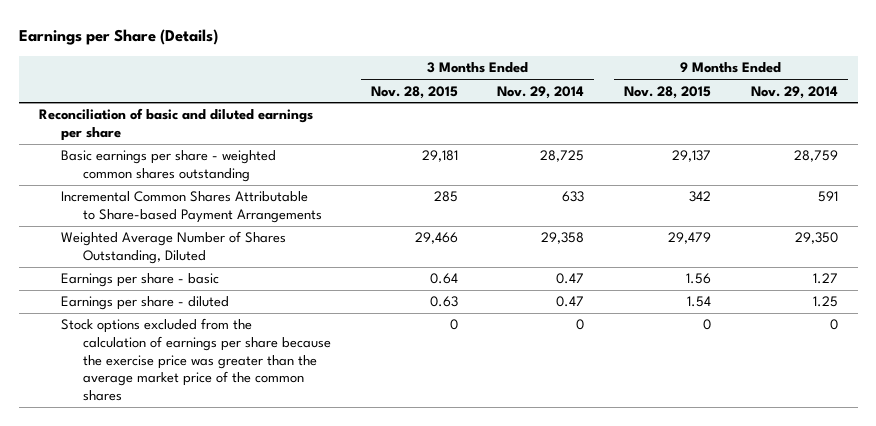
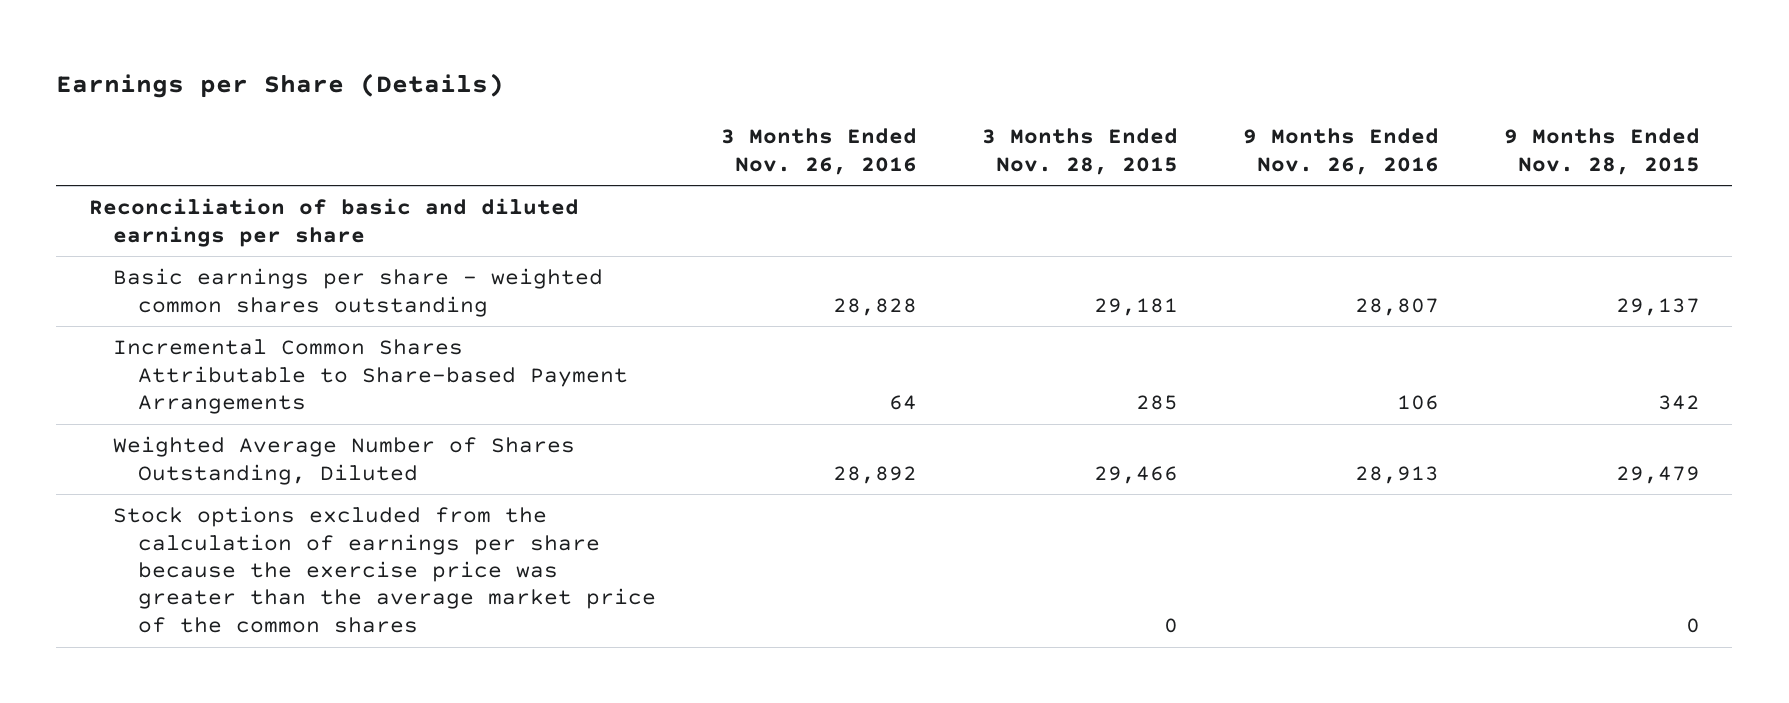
[497,85,585,99] Nov. 29, 2014 -> none
[750,85,838,99] Nov. 29, 2014 -> none
none -> [720,128,917,175] 3 Months Ended Nov. 26, 2016
none -> [1242,128,1439,175] 9 Months Ended Nov. 26, 2016
[60,273,219,288] Earnings per share - basic -> none
[60,296,229,311] Earnings per share - diluted -> none

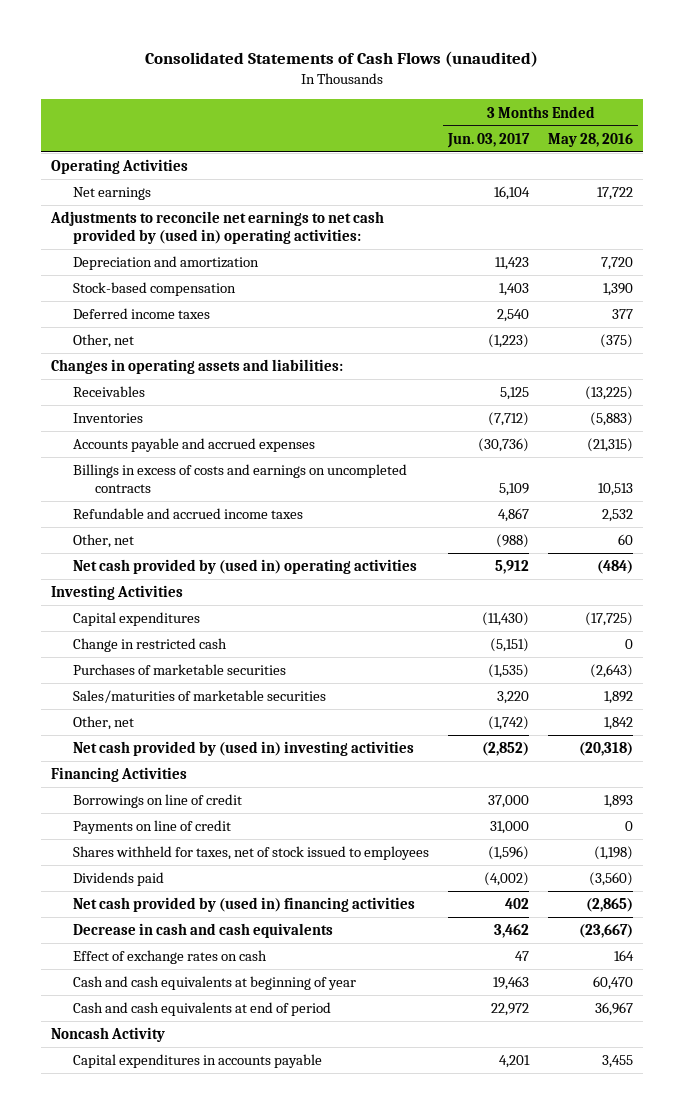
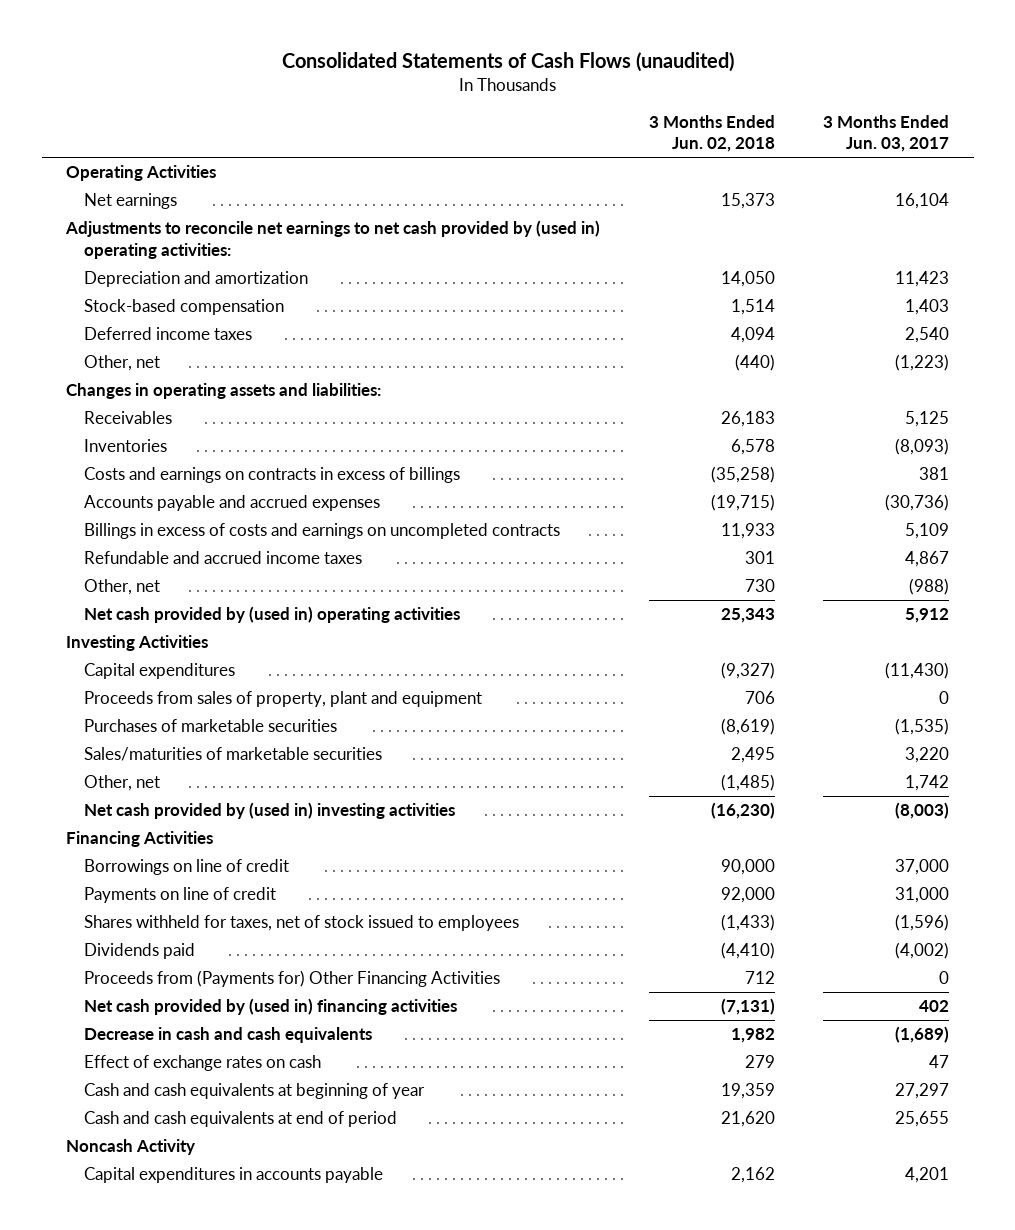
[548,132,634,147] May 28, 2016 -> none
none -> [648,114,775,152] 3 Months Ended Jun. 02, 2018
[488,412,530,427] (7,712) -> [895,438,950,456] (8,093)
none -> [83,467,460,484] Costs and earnings on contracts in excess of billings
[72,638,227,653] Change in restricted cash -> none
none -> [83,691,482,708] Proceeds from sales of property, plant and equipment
[488,716,530,731] (1,742) -> [905,775,950,792] 1,742
[482,742,530,757] (2,852) -> [895,802,950,820] (8,003)
none -> [83,970,500,988] Proceeds from (Payments for) Other Financing Activities
[494,924,530,939] 3,462 -> [895,1026,950,1044] (1,689)
[493,976,530,991] 19,463 -> [895,1083,950,1100] 27,297
[491,1003,530,1017] 22,972 -> [895,1111,950,1128] 25,655

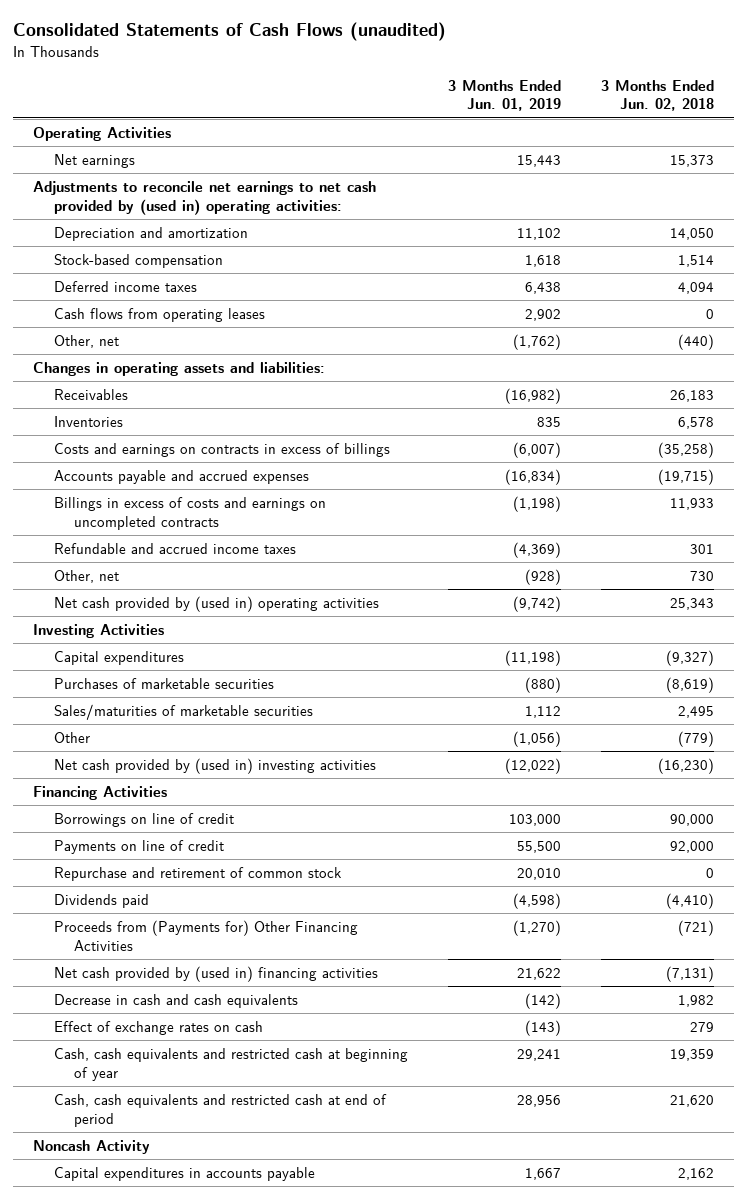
[823,114,950,152] 3 Months Ended Jun. 03, 2017 -> none
none -> [447,79,561,112] 3 Months Ended Jun. 01, 2019
none -> [53,307,265,322] Cash flows from operating leases
[83,691,482,708] Proceeds from sales of property, plant and equipment -> none
[83,775,160,792] Other, net -> [53,731,90,743] Other
[720,774,775,792] (1,485) -> [677,730,714,747] (779)
[83,915,519,932] Shares withheld for taxes, net of stock issued to employees -> none
none -> [53,866,342,881] Repurchase and retirement of common stock
[744,971,775,985] 712 -> [677,919,714,936] (721)
[83,1083,425,1100] Cash and cash equivalents at beginning of year -> [53,1047,408,1081] Cash, cash equivalents and restricted cash at beginning of year
[83,1111,397,1128] Cash and cash equivalents at end of period -> [53,1093,387,1127] Cash, cash equivalents and restricted cash at end of period

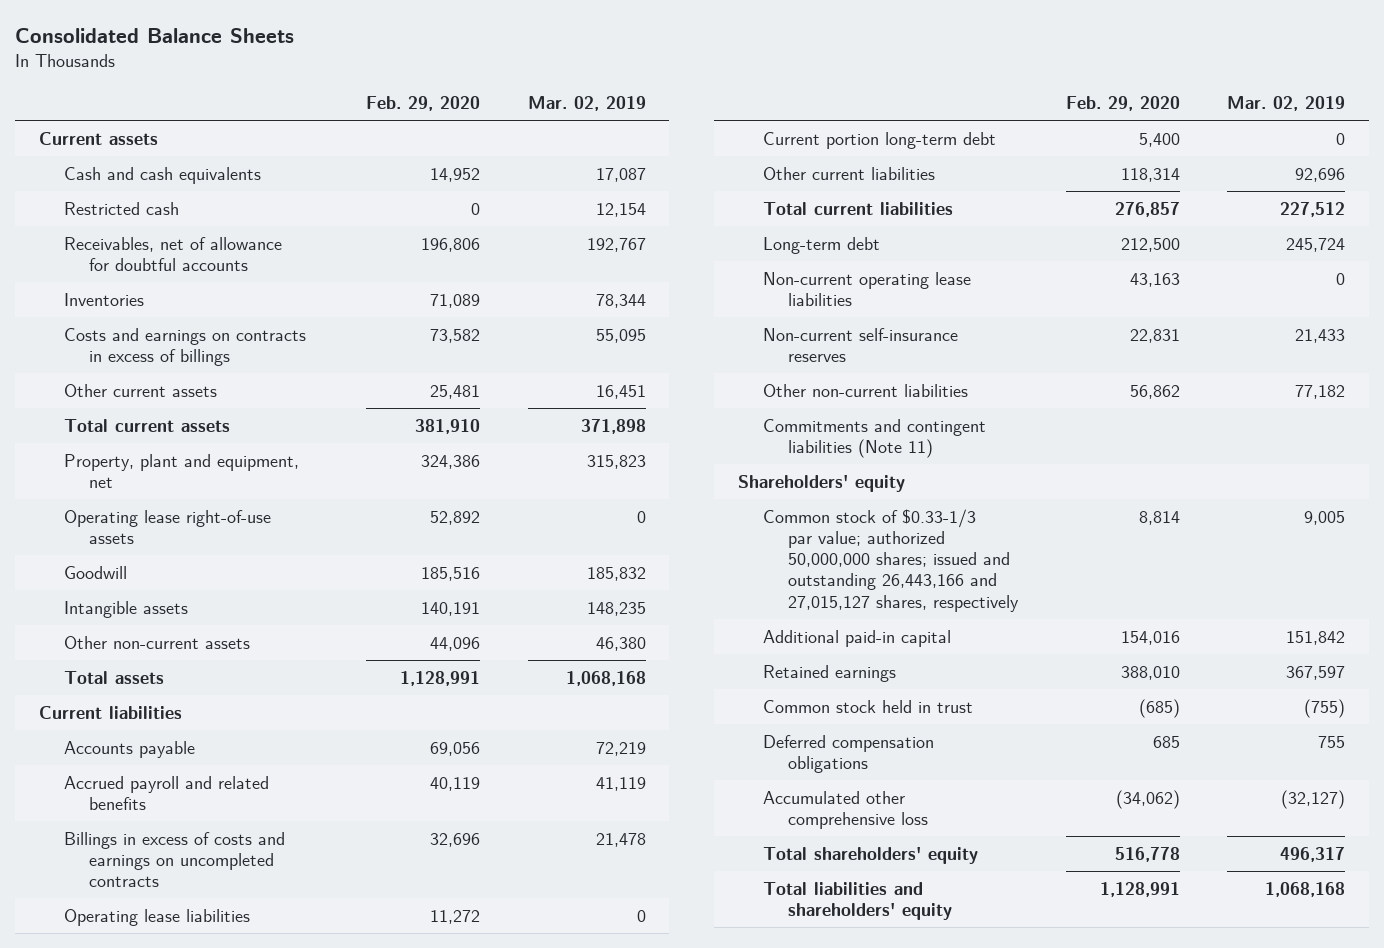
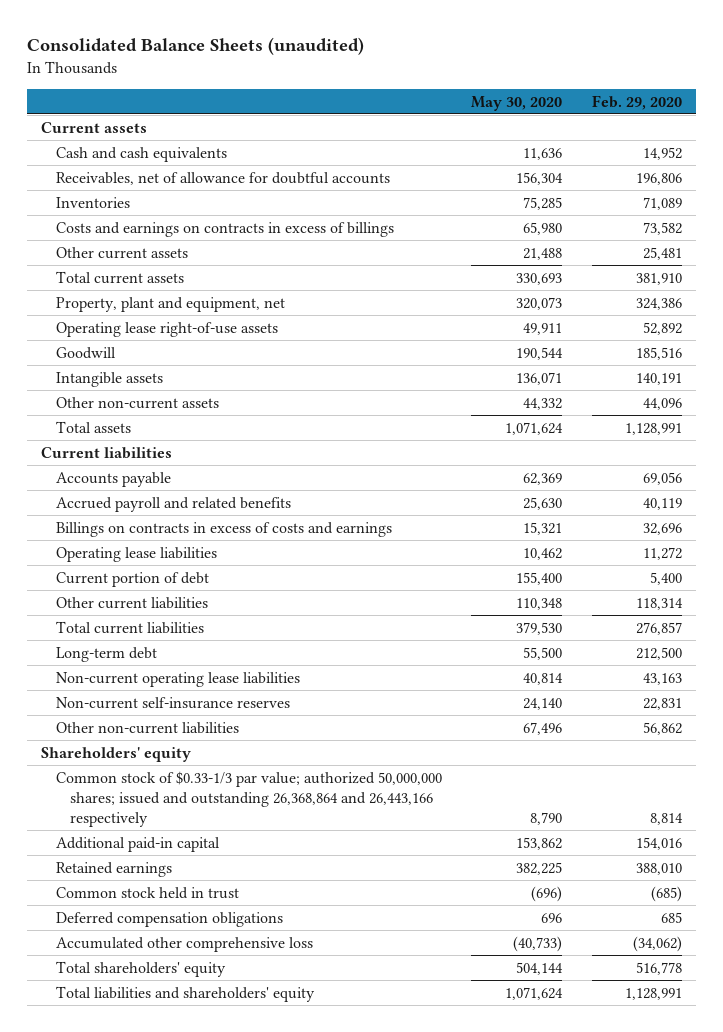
[14,27,294,43] Consolidated Balance Sheets -> [26,37,364,56] Consolidated Balance Sheets (unaudited)
[527,95,646,111] Mar. 02, 2019 -> none
none -> [471,95,563,111] May 30, 2020
[63,201,179,215] Restricted cash -> none
[63,831,285,888] Billings in excess of costs and earnings on uncompleted contracts -> [55,521,392,537] Billings on contracts in excess of costs and earnings
[763,131,997,149] Current portion long-term debt -> [55,571,209,587] Current portion of debt
[763,418,987,459] Commitments and contingent liabilities (Note 11) -> none
[763,508,1020,612] Common stock of $0.33-1/3 par value; authorized 50,000,000 shares; issued and outstanding 26,443,166 and 27,015,127 shares, respectively -> [55,770,442,827] Common stock of $0.33-1/3 par value; authorized 50,000,000 shares; issued and outstanding 26,368,864 and 26,443,166 respectively

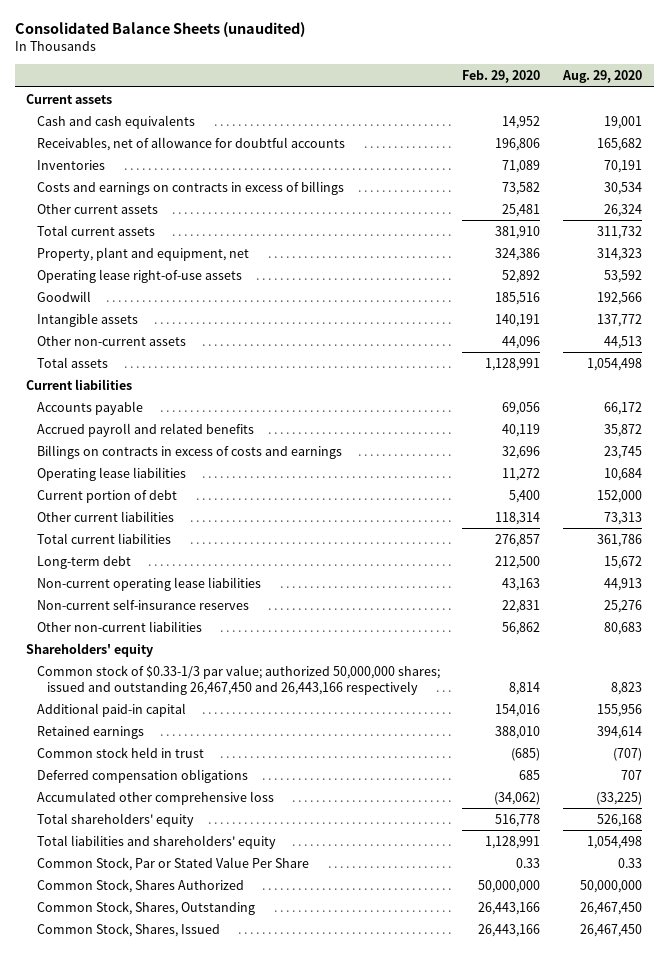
[471,95,563,111] May 30, 2020 -> none
none -> [562,69,643,83] Aug. 29, 2020
[55,770,442,827] Common stock of $0.33-1/3 par value; authorized 50,000,000 shares; issued and outstanding 26,368,864 and 26,443,166 respectively -> [36,664,440,695] Common stock of $0.33-1/3 par value; authorized 50,000,000 shares; issued and outstanding 26,467,450 and 26,443,166 respectively
none -> [36,856,309,871] Common Stock, Par or Stated Value Per Share
none -> [36,878,244,893] Common Stock, Shares Authorized
none -> [36,900,255,915] Common Stock, Shares, Outstanding
none -> [36,922,220,937] Common Stock, Shares, Issued

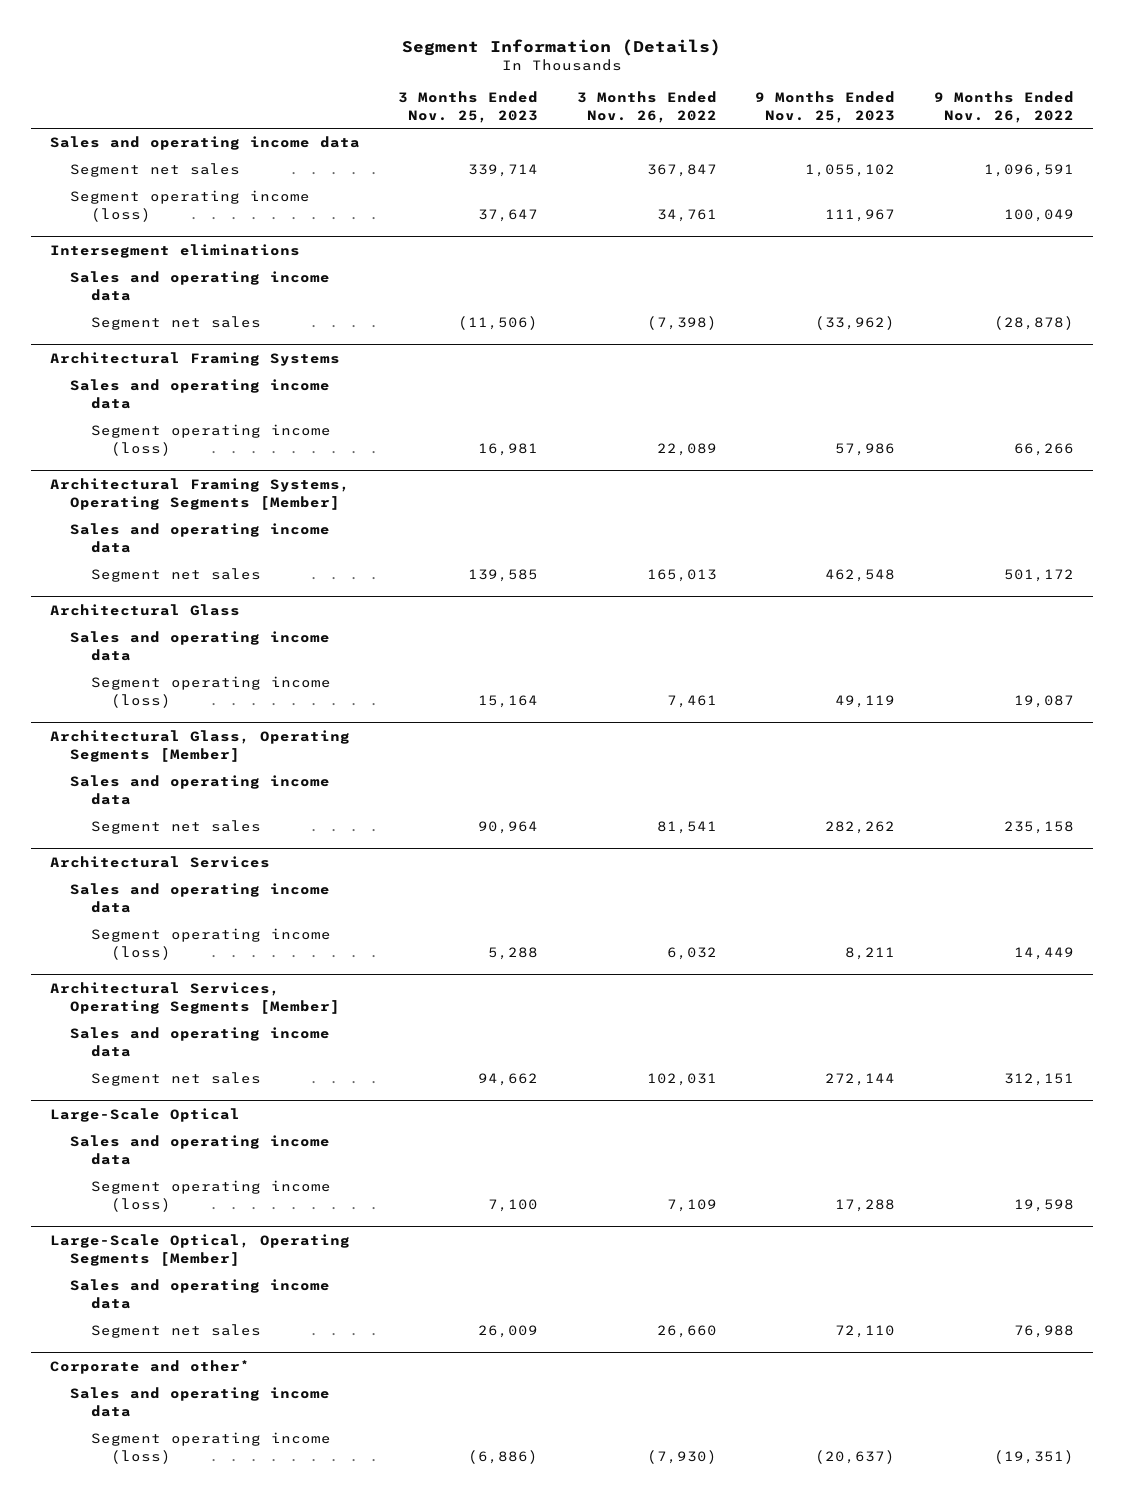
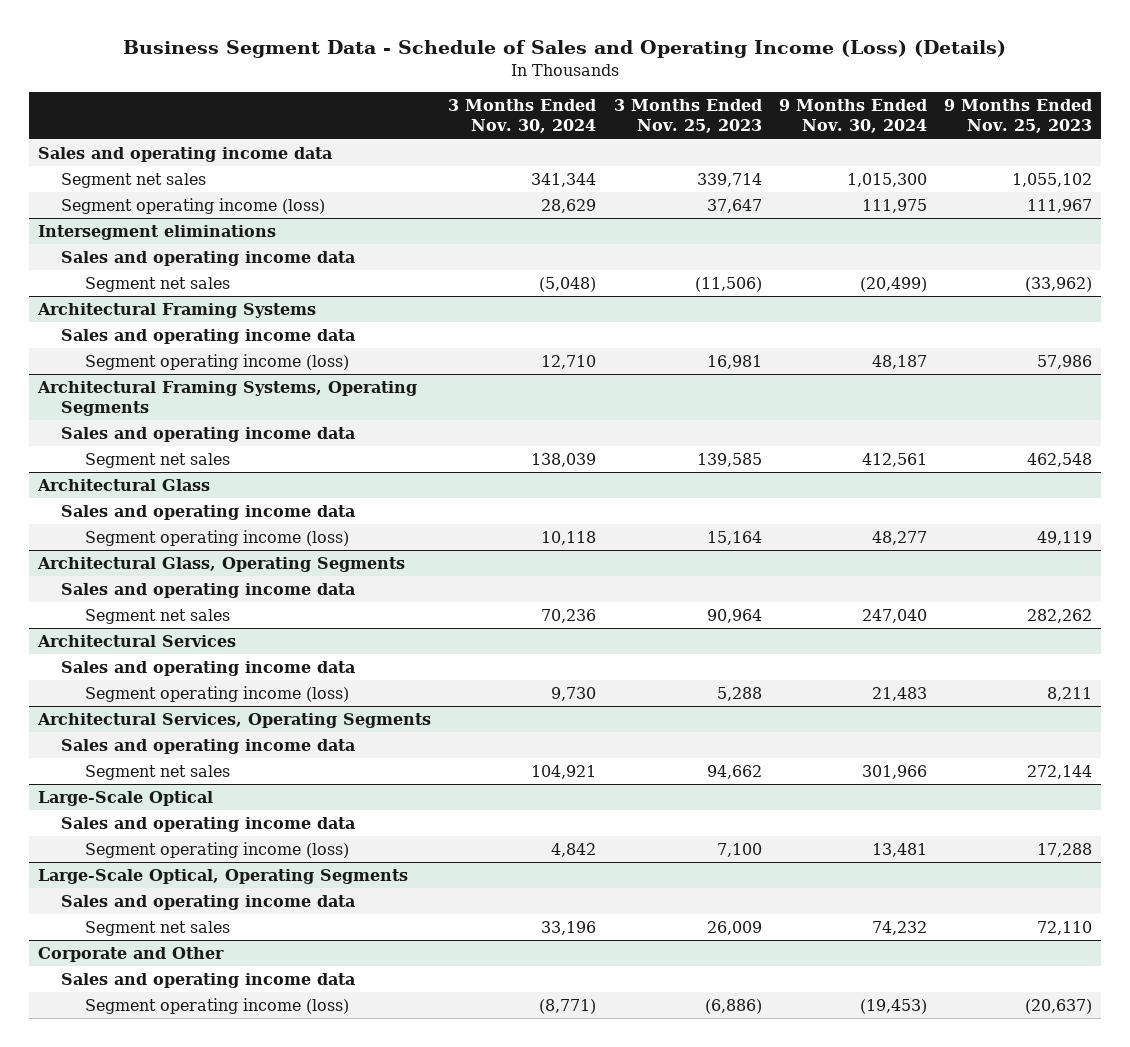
[401,38,721,56] Segment Information (Details) -> [123,40,1007,59] Business Segment Data - Schedule of Sales and Operating Income (Loss) (Details)
[576,91,717,123] 3 Months Ended Nov. 26, 2022 -> none
[933,91,1074,123] 9 Months Ended Nov. 26, 2022 -> none
none -> [448,99,597,134] 3 Months Ended Nov. 30, 2024
none -> [778,99,927,134] 9 Months Ended Nov. 30, 2024
[49,478,350,510] Architectural Framing Systems, Operating Segments [Member] -> [36,380,417,417] Architectural Framing Systems, Operating Segments
[49,730,350,762] Architectural Glass, Operating Segments [Member] -> [36,556,405,572] Architectural Glass, Operating Segments
[49,982,341,1014] Architectural Services, Operating Segments [Member] -> [36,712,431,728] Architectural Services, Operating Segments
[49,1234,350,1266] Large-Scale Optical, Operating Segments [Member] -> [37,868,408,884] Large-Scale Optical, Operating Segments
[49,1360,250,1375] Corporate and other* -> [37,946,224,962] Corporate and Other

